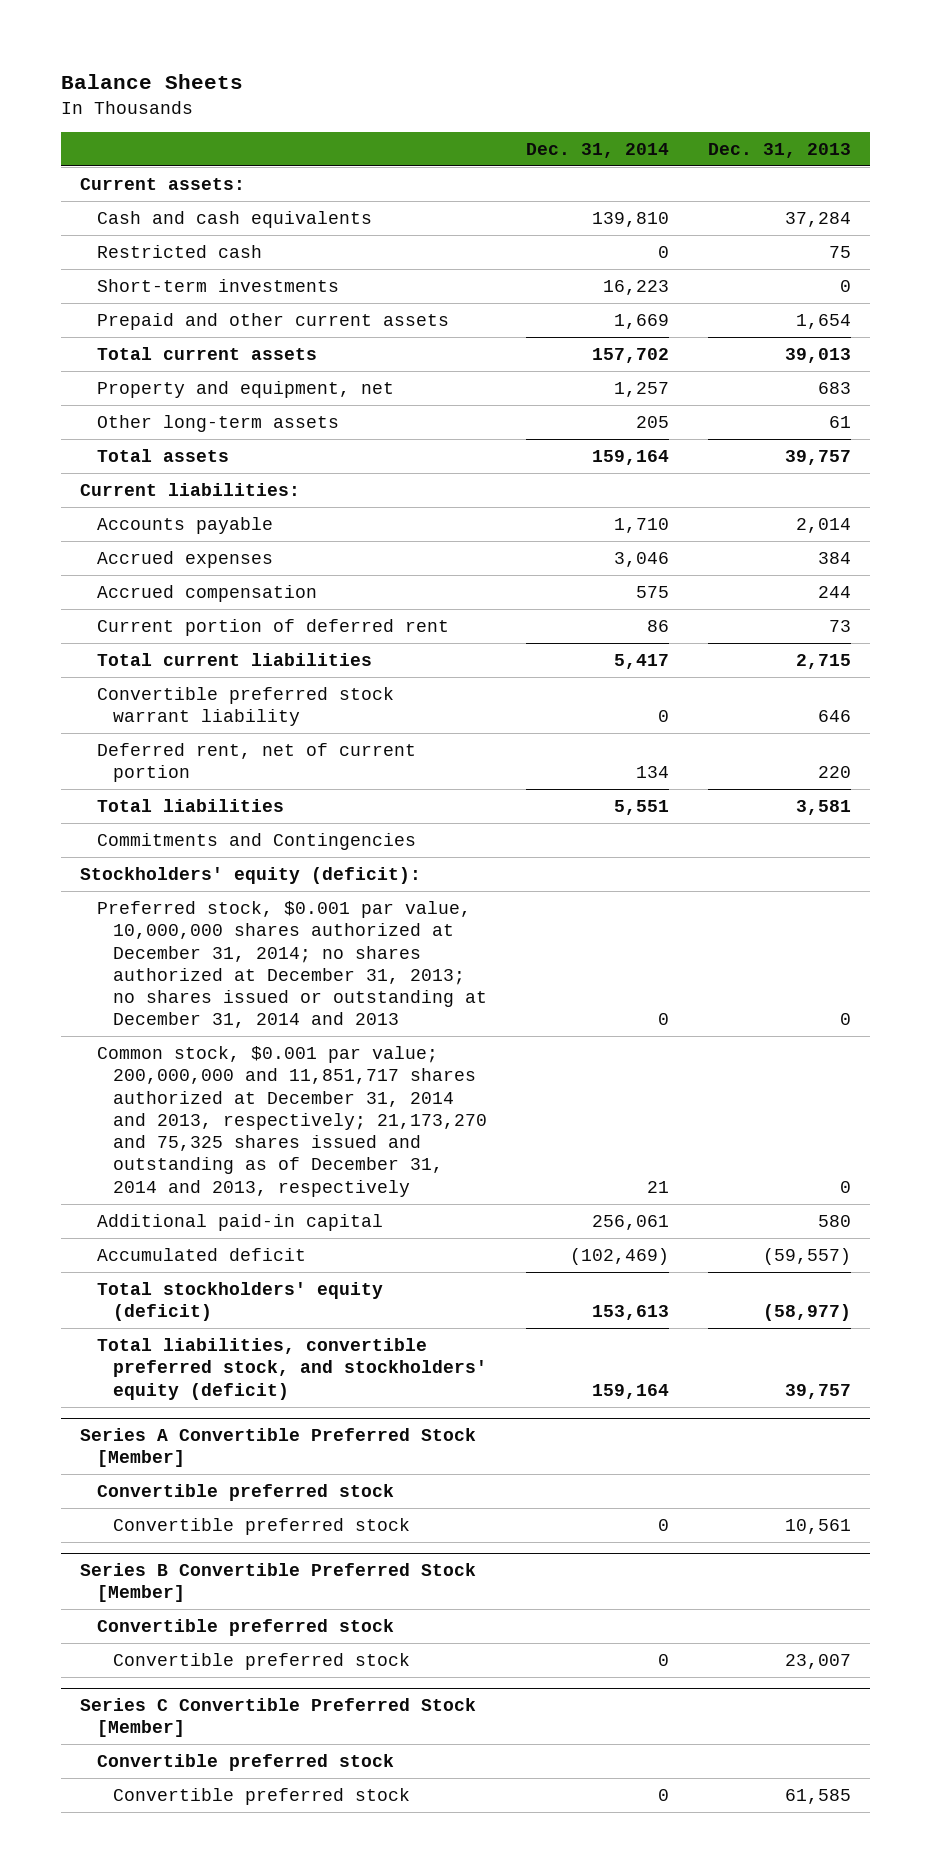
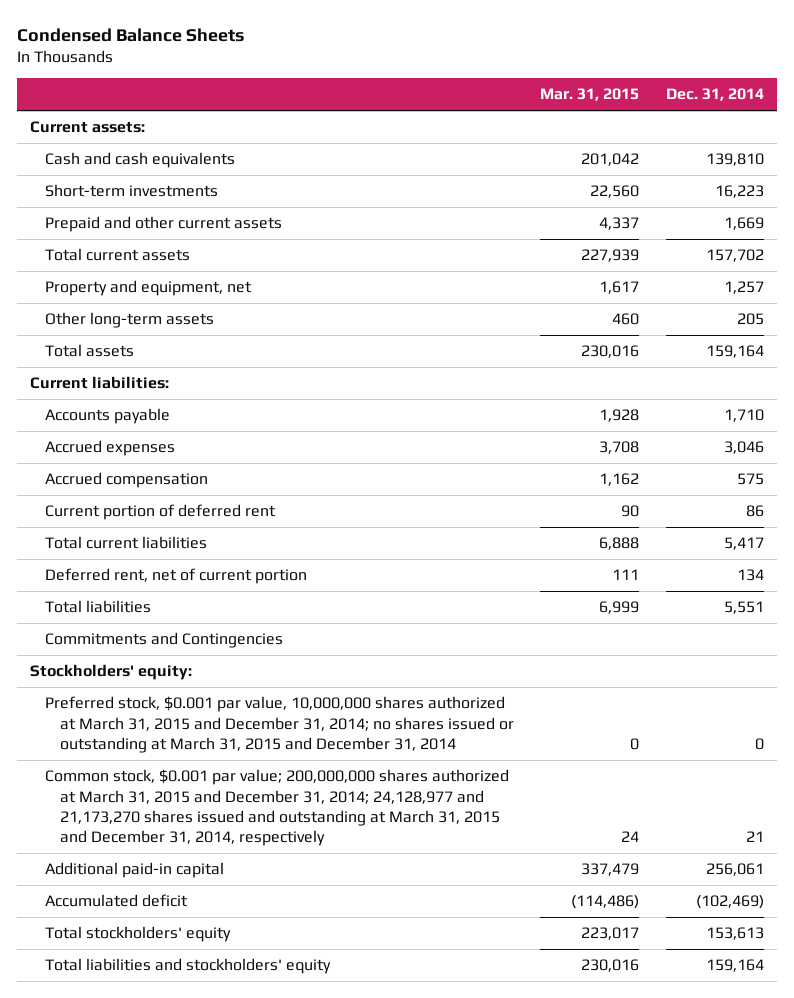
[60,74,243,90] Balance Sheets -> [16,28,244,43] Condensed Balance Sheets
[707,142,851,158] Dec. 31, 2013 -> none
none -> [540,88,640,102] Mar. 31, 2015
[96,245,262,259] Restricted cash -> none
[96,687,394,727] Convertible preferred stock warrant liability -> none
[80,867,422,885] Stockholders' equity (deficit): -> [29,664,192,681] Stockholders' equity:
[96,901,487,1029] Preferred stock, $0.001 par value, 10,000,000 shares authorized at December 31, 2014; no shares authorized at December 31, 2013; no shares issued or outstanding at December 31, 2014 and 2013 -> [44,696,514,753] Preferred stock, $0.001 par value, 10,000,000 shares authorized at March 31, 2015 and December 31, 2014; no shares issued or outstanding at March 31, 2015 and December 31, 2014
[96,1046,487,1197] Common stock, $0.001 par value; 200,000,000 and 11,851,717 shares authorized at December 31, 2014 and 2013, respectively; 21,173,270 and 75,325 shares issued and outstanding as of December 31, 2014 and 2013, respectively -> [44,769,509,847] Common stock, $0.001 par value; 200,000,000 shares authorized at March 31, 2015 and December 31, 2014; 24,128,977 and 21,173,270 shares issued and outstanding at March 31, 2015 and December 31, 2014, respectively
[80,1428,477,1468] Series A Convertible Preferred Stock [Member] -> none
[96,1484,394,1502] Convertible preferred stock -> none
[112,1518,410,1536] Convertible preferred stock -> none
[80,1563,477,1603] Series B Convertible Preferred Stock [Member] -> none
[96,1619,394,1637] Convertible preferred stock -> none
[112,1653,410,1671] Convertible preferred stock -> none
[80,1698,477,1738] Series C Convertible Preferred Stock [Member] -> none
[96,1754,394,1772] Convertible preferred stock -> none
[112,1788,410,1806] Convertible preferred stock -> none
[96,1282,383,1322] Total stockholders' equity (deficit) -> [44,926,231,943] Total stockholders' equity
[96,1338,487,1400] Total liabilities, convertible preferred stock, and stockholders' equity (deficit) -> [44,958,331,975] Total liabilities and stockholders' equity

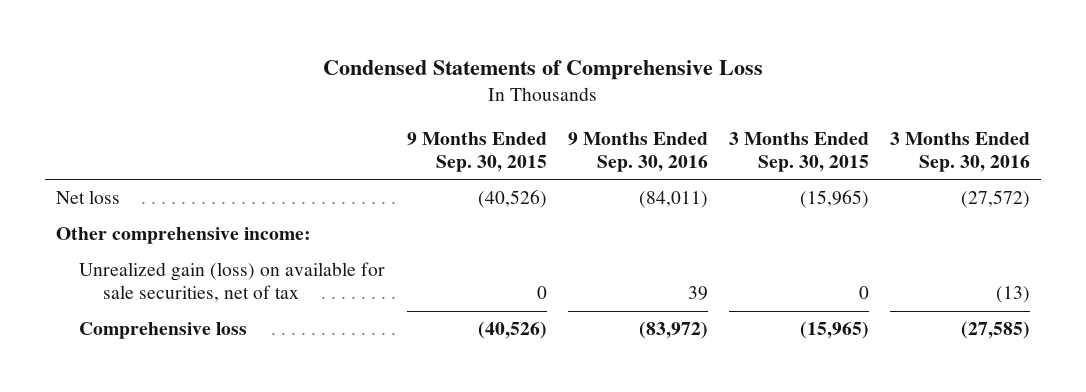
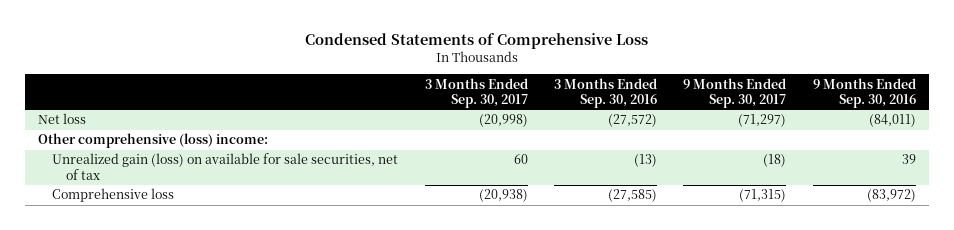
[406,131,547,172] 9 Months Ended Sep. 30, 2015 -> none
[728,131,869,172] 3 Months Ended Sep. 30, 2015 -> none
none -> [424,77,528,108] 3 Months Ended Sep. 30, 2017
none -> [683,77,787,108] 9 Months Ended Sep. 30, 2017
[55,227,311,245] Other comprehensive income: -> [38,133,269,149] Other comprehensive (loss) income:

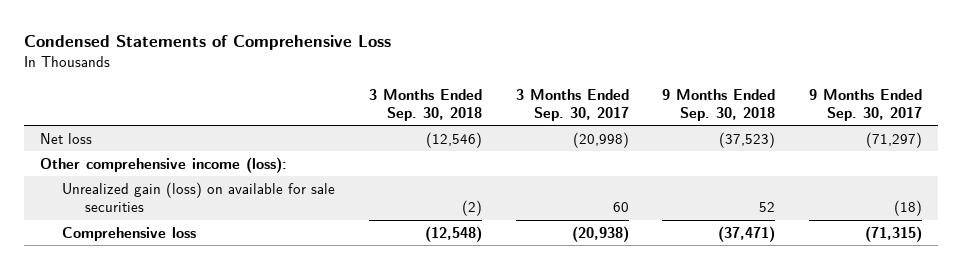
[553,77,657,108] 3 Months Ended Sep. 30, 2016 -> none
[812,77,916,108] 9 Months Ended Sep. 30, 2016 -> none
none -> [369,88,483,121] 3 Months Ended Sep. 30, 2018
none -> [662,88,776,121] 9 Months Ended Sep. 30, 2018
[38,133,269,149] Other comprehensive (loss) income: -> [40,156,288,173] Other comprehensive income (loss):
[52,153,399,180] Unrealized gain (loss) on available for sale securities, net of tax -> [62,181,336,213] Unrealized gain (loss) on available for sale securities

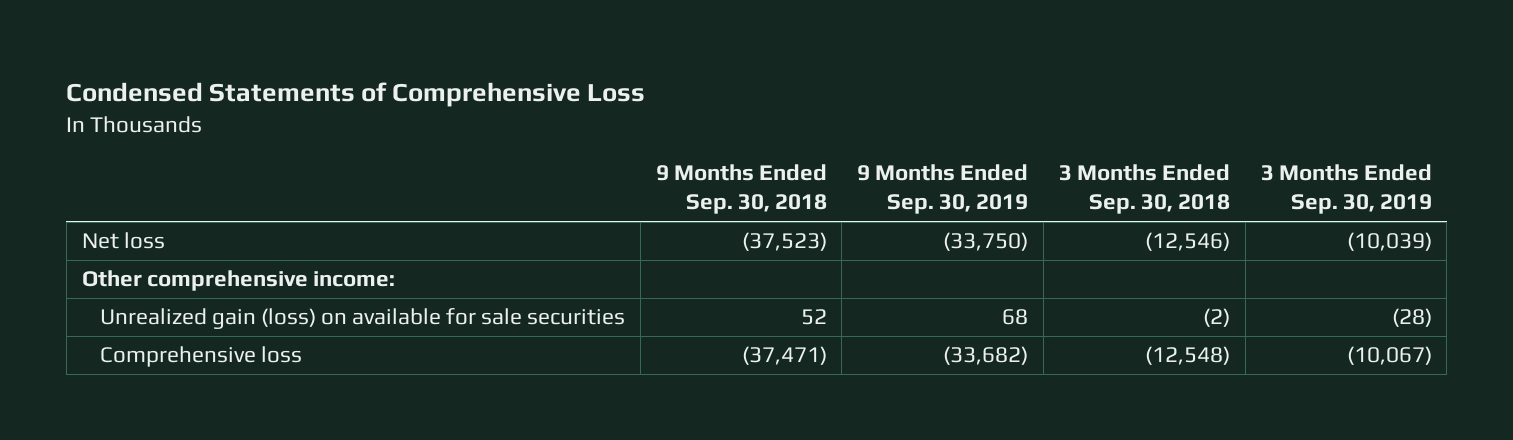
[515,88,629,121] 3 Months Ended Sep. 30, 2017 -> none
[808,88,922,121] 9 Months Ended Sep. 30, 2017 -> none
none -> [857,164,1029,215] 9 Months Ended Sep. 30, 2019
none -> [1260,164,1432,215] 3 Months Ended Sep. 30, 2019
[40,156,288,173] Other comprehensive income (loss): -> [81,270,395,292] Other comprehensive income:

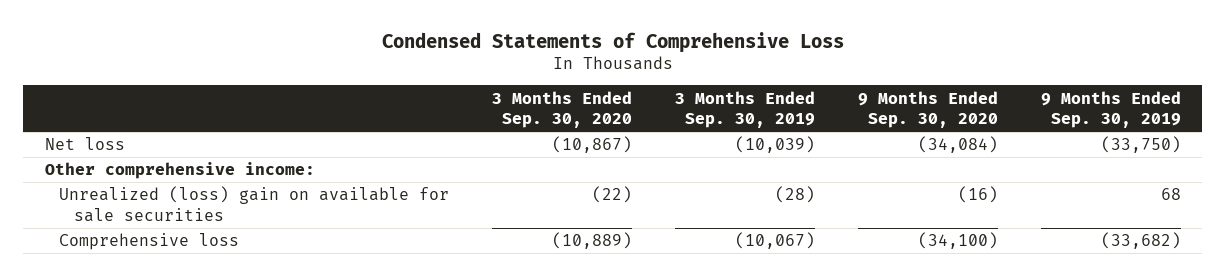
[655,164,827,215] 9 Months Ended Sep. 30, 2018 -> none
[1058,164,1230,215] 3 Months Ended Sep. 30, 2018 -> none
none -> [492,90,633,129] 3 Months Ended Sep. 30, 2020
none -> [857,90,998,129] 9 Months Ended Sep. 30, 2020
[99,308,625,330] Unrealized gain (loss) on available for sale securities -> [59,186,450,222] Unrealized (loss) gain on available for sale securities

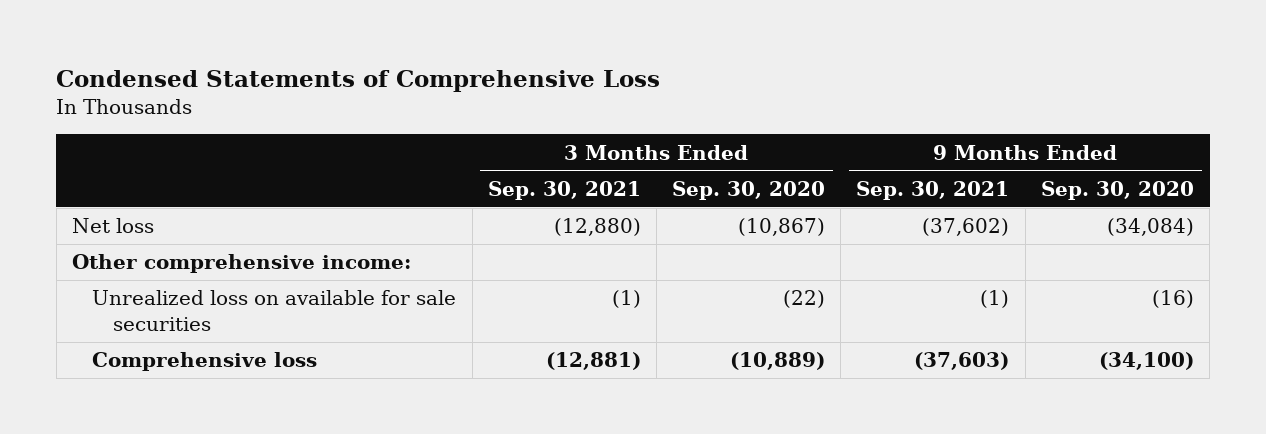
[675,90,816,129] 3 Months Ended Sep. 30, 2019 -> none
[1040,90,1181,129] 9 Months Ended Sep. 30, 2019 -> none
none -> [487,180,641,200] Sep. 30, 2021
none -> [856,180,1010,200] Sep. 30, 2021
[59,186,450,222] Unrealized (loss) gain on available for sale securities -> [92,290,457,332] Unrealized loss on available for sale securities

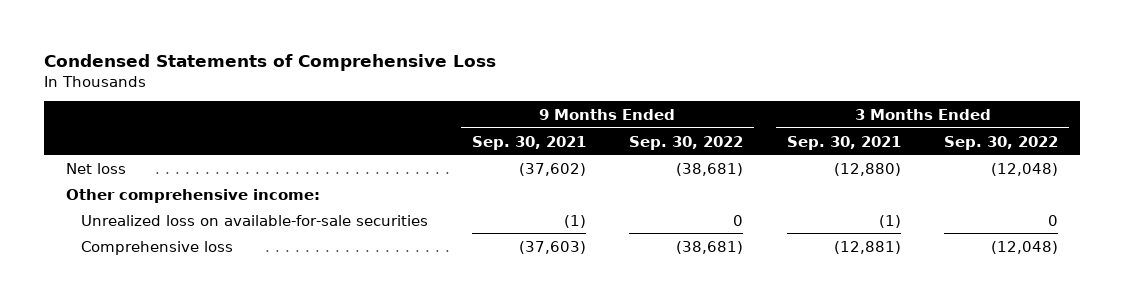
[672,180,826,200] Sep. 30, 2020 -> none
[1040,180,1194,200] Sep. 30, 2020 -> none
none -> [629,135,744,150] Sep. 30, 2022
none -> [944,135,1059,150] Sep. 30, 2022
[92,290,457,332] Unrealized loss on available for sale securities -> [80,214,428,226] Unrealized loss on available-for-sale securities

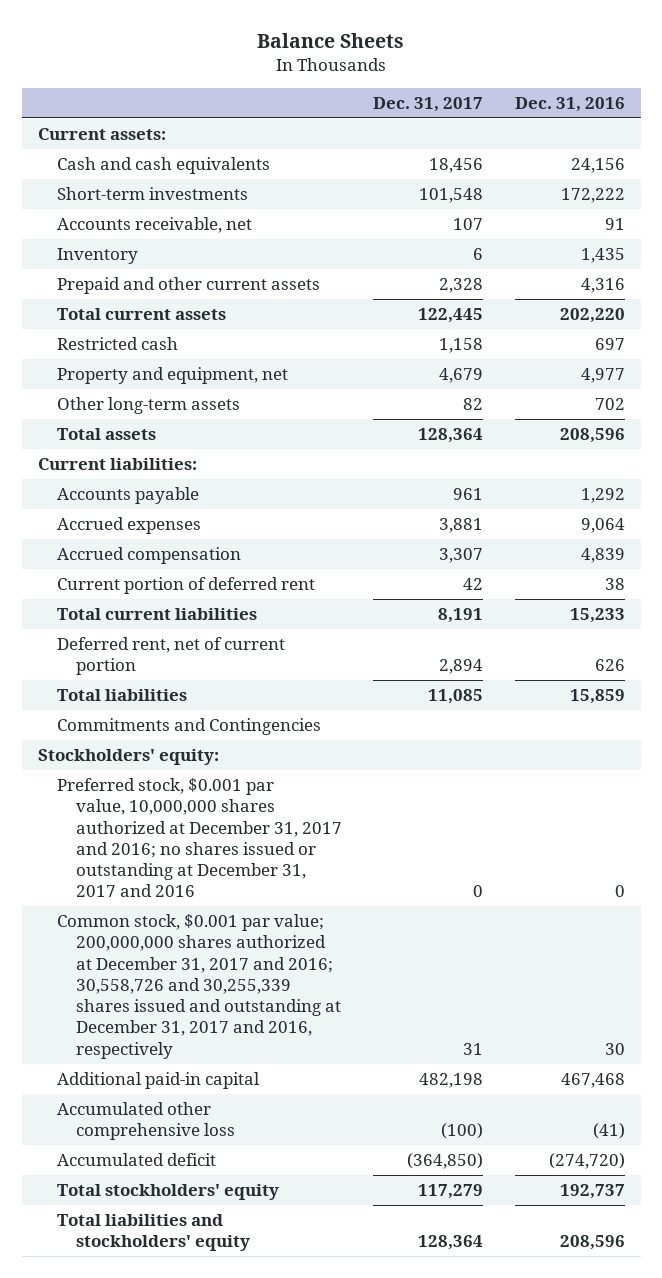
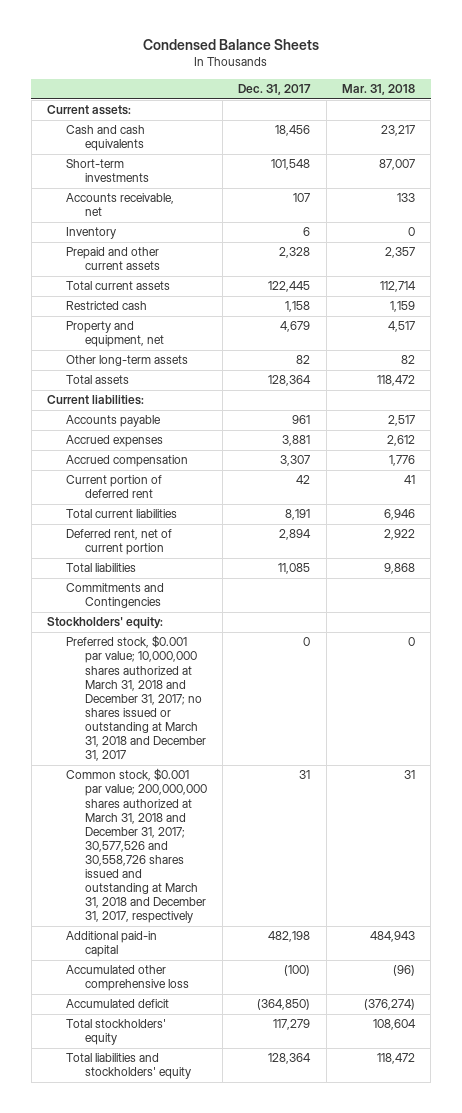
[257,33,405,49] Balance Sheets -> [143,39,320,51] Condensed Balance Sheets
[514,96,625,112] Dec. 31, 2016 -> none
none -> [342,83,416,95] Mar. 31, 2018
[56,778,342,898] Preferred stock, $0.001 par value, 10,000,000 shares authorized at December 31, 2017 and 2016; no shares issued or outstanding at December 31, 2017 and 2016 -> [65,635,206,761] Preferred stock, $0.001 par value; 10,000,000 shares authorized at March 31, 2018 and December 31, 2017; no shares issued or outstanding at March 31, 2018 and December 31, 2017
[56,914,341,1059] Common stock, $0.001 par value; 200,000,000 shares authorized at December 31, 2017 and 2016; 30,558,726 and 30,255,339 shares issued and outstanding at December 31, 2017 and 2016, respectively -> [65,768,207,924] Common stock, $0.001 par value; 200,000,000 shares authorized at March 31, 2018 and December 31, 2017; 30,577,526 and 30,558,726 shares issued and outstanding at March 31, 2018 and December 31, 2017, respectively

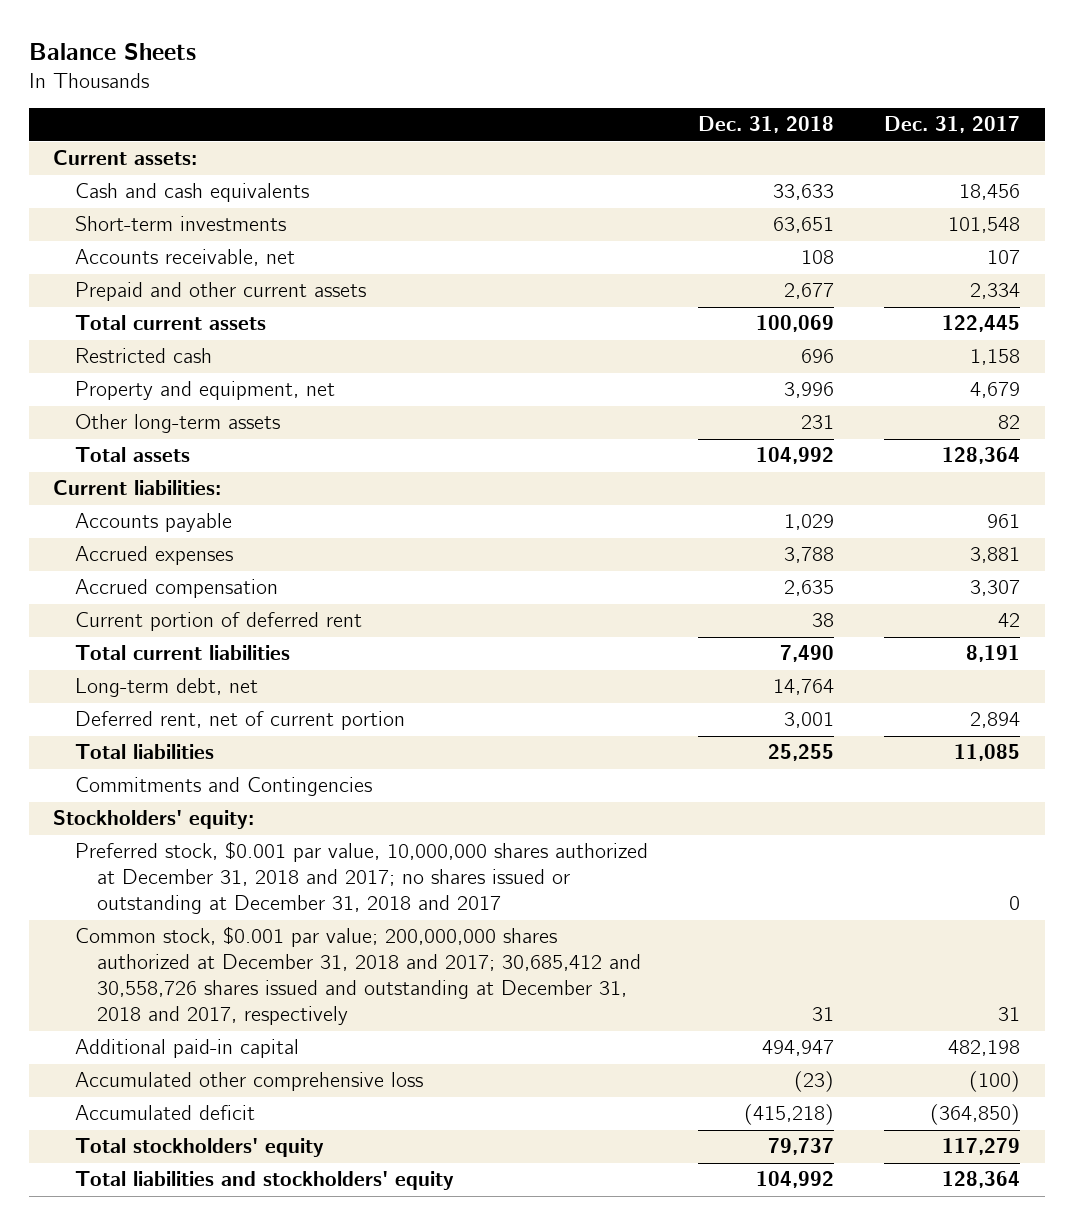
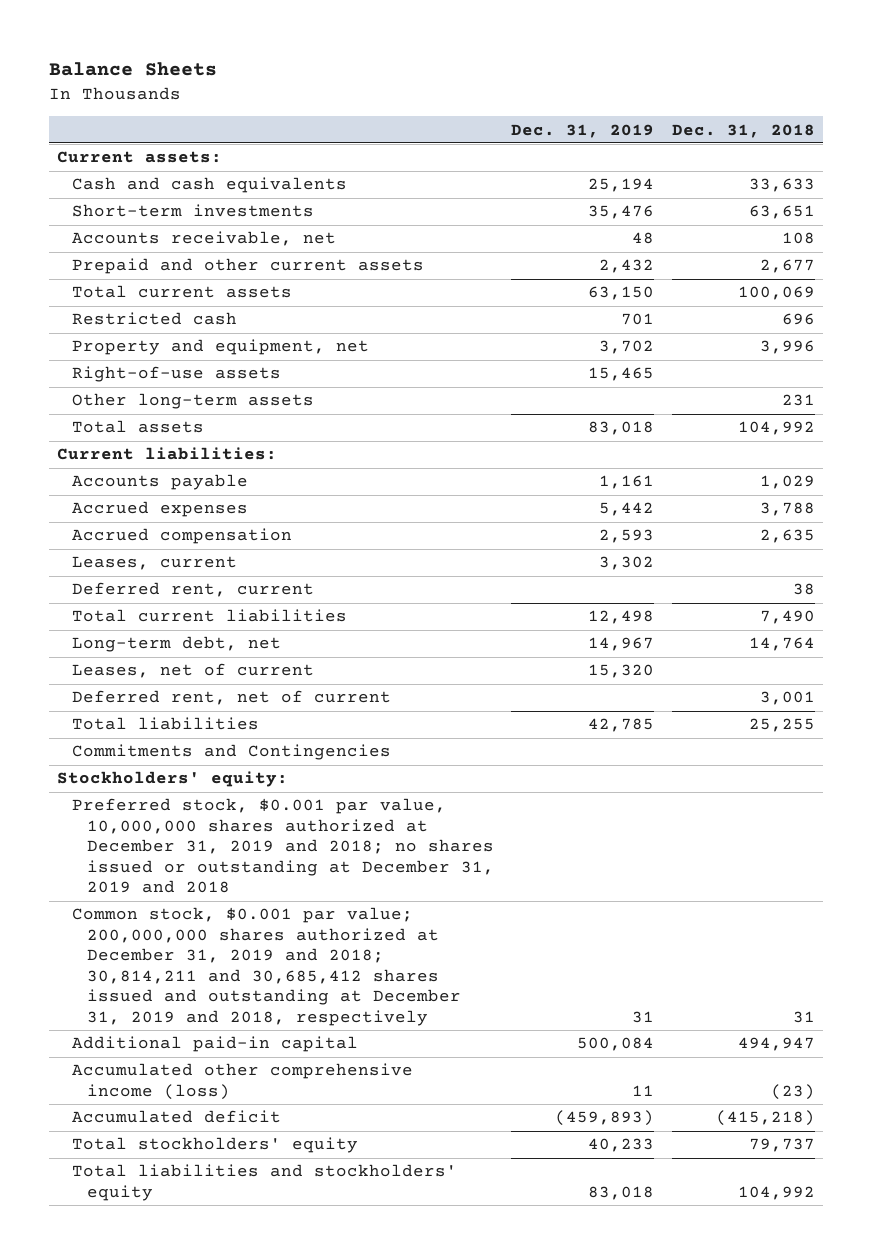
[884,116,1021,134] Dec. 31, 2017 -> none
none -> [511,123,655,138] Dec. 31, 2019
none -> [72,366,282,383] Right-of-use assets
none -> [72,556,238,571] Leases, current
[75,612,363,632] Current portion of deferred rent -> [72,582,315,598] Deferred rent, current
none -> [72,663,315,679] Leases, net of current
[75,711,406,731] Deferred rent, net of current portion -> [72,690,392,706] Deferred rent, net of current
[75,841,649,915] Preferred stock, $0.001 par value, 10,000,000 shares authorized at December 31, 2018 and 2017; no shares issued or outstanding at December 31, 2018 and 2017 -> [72,798,495,894] Preferred stock, $0.001 par value, 10,000,000 shares authorized at December 31, 2019 and 2018; no shares issued or outstanding at December 31, 2019 and 2018
[75,926,642,1026] Common stock, $0.001 par value; 200,000,000 shares authorized at December 31, 2018 and 2017; 30,685,412 and 30,558,726 shares issued and outstanding at December 31, 2018 and 2017, respectively -> [72,907,462,1026] Common stock, $0.001 par value; 200,000,000 shares authorized at December 31, 2019 and 2018; 30,814,211 and 30,685,412 shares issued and outstanding at December 31, 2019 and 2018, respectively
[75,1072,424,1092] Accumulated other comprehensive loss -> [72,1063,414,1100] Accumulated other comprehensive income (loss)

